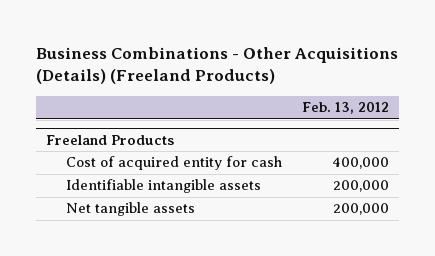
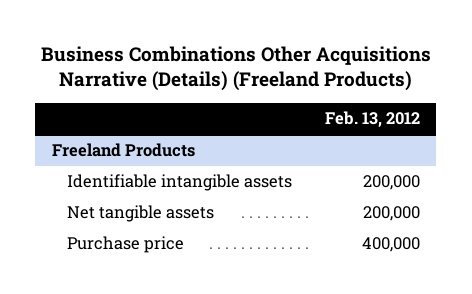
[36,46,399,85] Business Combinations - Other Acquisitions (Details) (Freeland Products) -> [40,45,431,92] Business Combinations Other Acquisitions Narrative (Details) (Freeland Products)
[66,156,283,171] Cost of acquired entity for cash -> none
none -> [67,236,185,254] Purchase price

